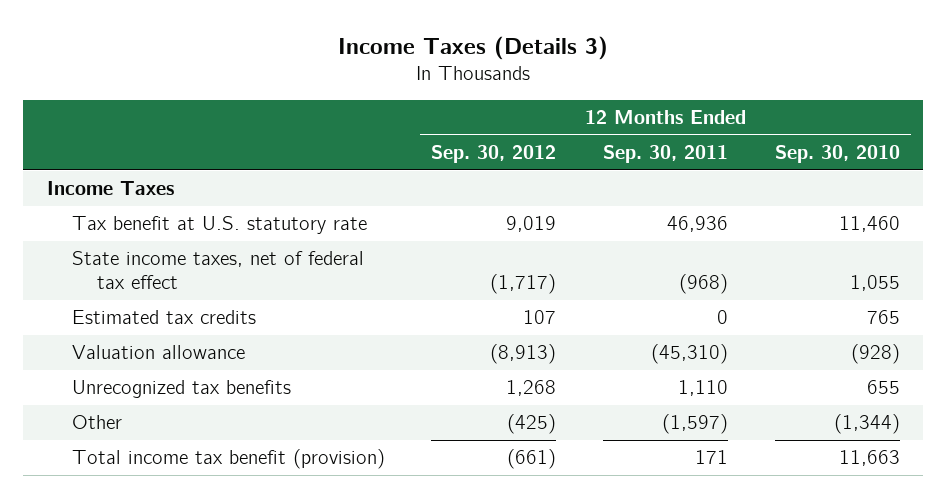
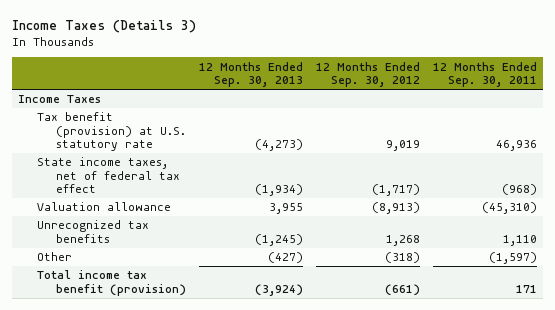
[774,145,900,164] Sep. 30, 2010 -> none
none -> [198,61,303,88] 12 Months Ended Sep. 30, 2013
[71,216,367,235] Tax benefit at U.S. statutory rate -> [36,112,186,152] Tax benefit (provision) at U.S. statutory rate
[71,310,256,325] Estimated tax credits -> none
[507,414,557,435] (425) -> [384,252,420,264] (318)

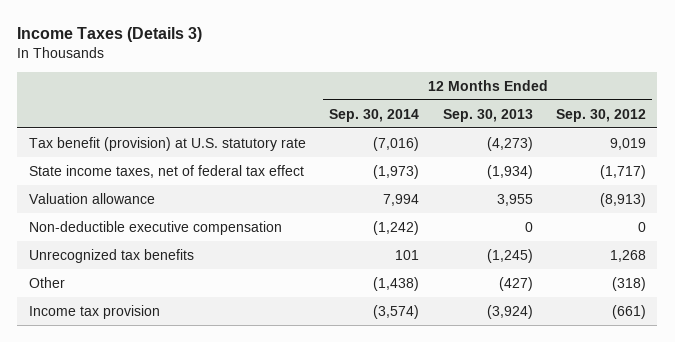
[432,61,537,88] 12 Months Ended Sep. 30, 2011 -> none
none -> [329,108,420,122] Sep. 30, 2014
[18,95,102,104] Income Taxes -> none
none -> [28,220,282,235] Non-deductible executive compensation
[36,270,186,296] Total income tax benefit (provision) -> [28,304,160,319] Income tax provision

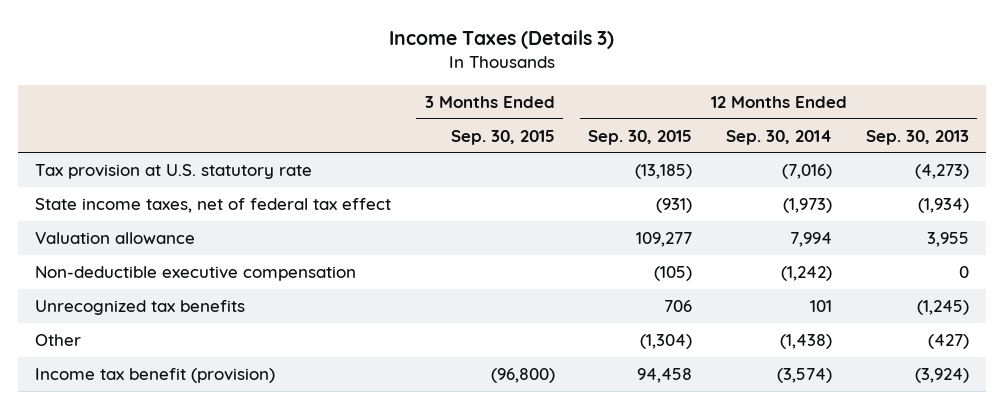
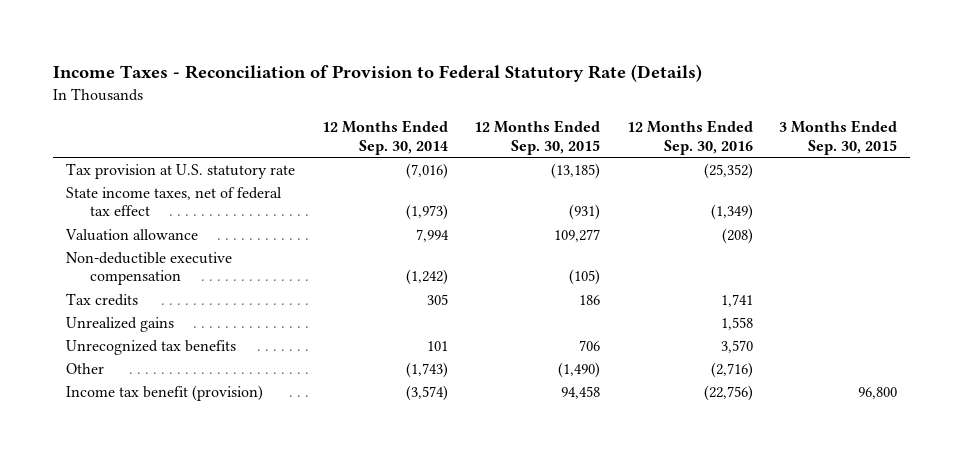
[388,29,614,49] Income Taxes (Details 3) -> [53,63,703,82] Income Taxes - Reconciliation of Provision to Federal Statutory Rate (Details)
[865,129,969,145] Sep. 30, 2013 -> none
none -> [626,120,753,155] 12 Months Ended Sep. 30, 2016
none -> [66,292,139,306] Tax credits
none -> [66,316,175,332] Unrealized gains
[640,334,693,350] (1,304) -> [558,361,601,378] (1,490)
[780,334,833,350] (1,438) -> [405,361,448,378] (1,743)
[490,368,555,384] (96,800) -> [858,386,898,399] 96,800

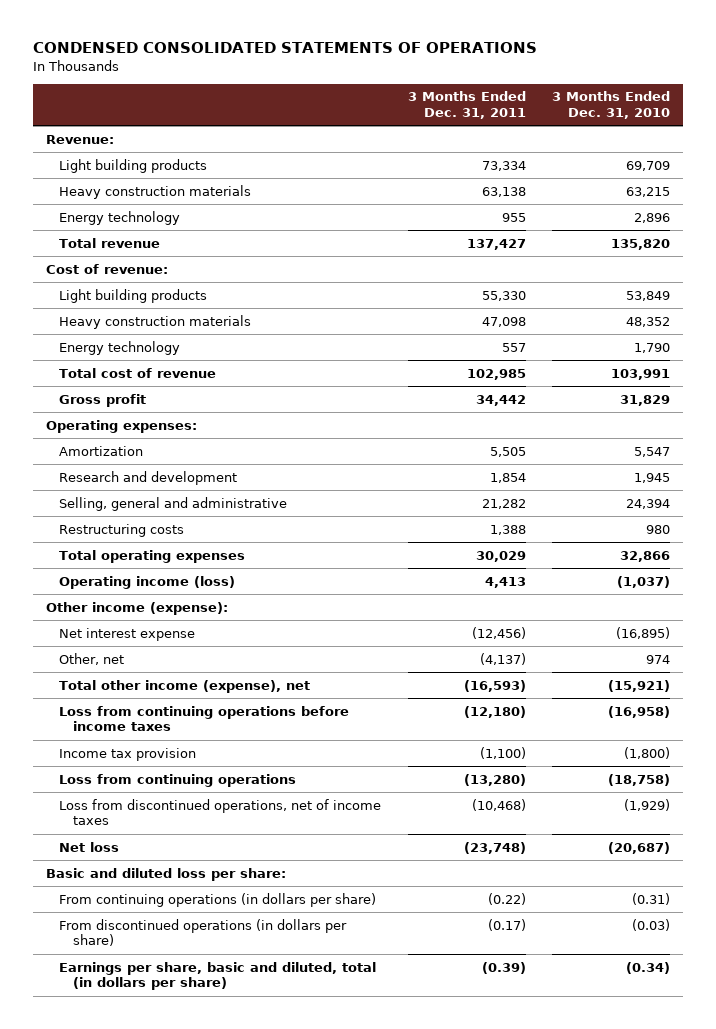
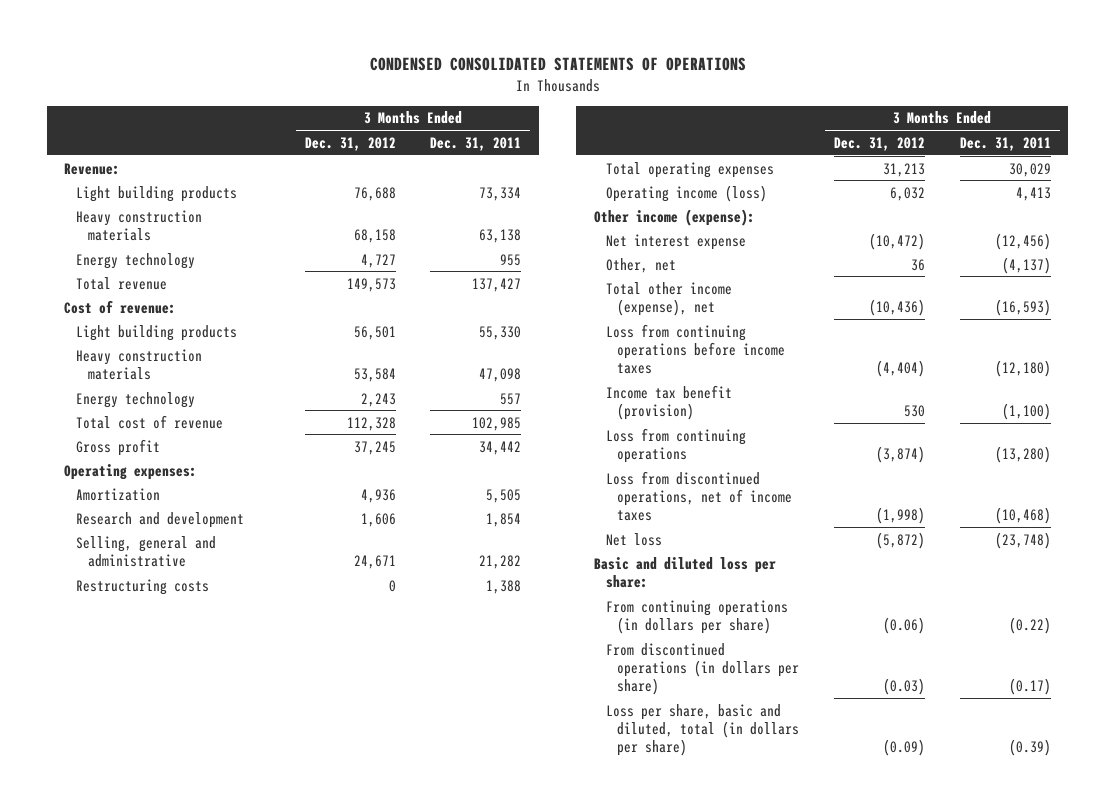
[552,91,671,120] 3 Months Ended Dec. 31, 2010 -> none
none -> [304,136,396,151] Dec. 31, 2012
[59,747,197,761] Income tax provision -> [605,384,732,420] Income tax benefit (provision)
[59,961,377,991] Earnings per share, basic and diluted, total (in dollars per share) -> [605,703,800,757] Loss per share, basic and diluted, total (in dollars per share)

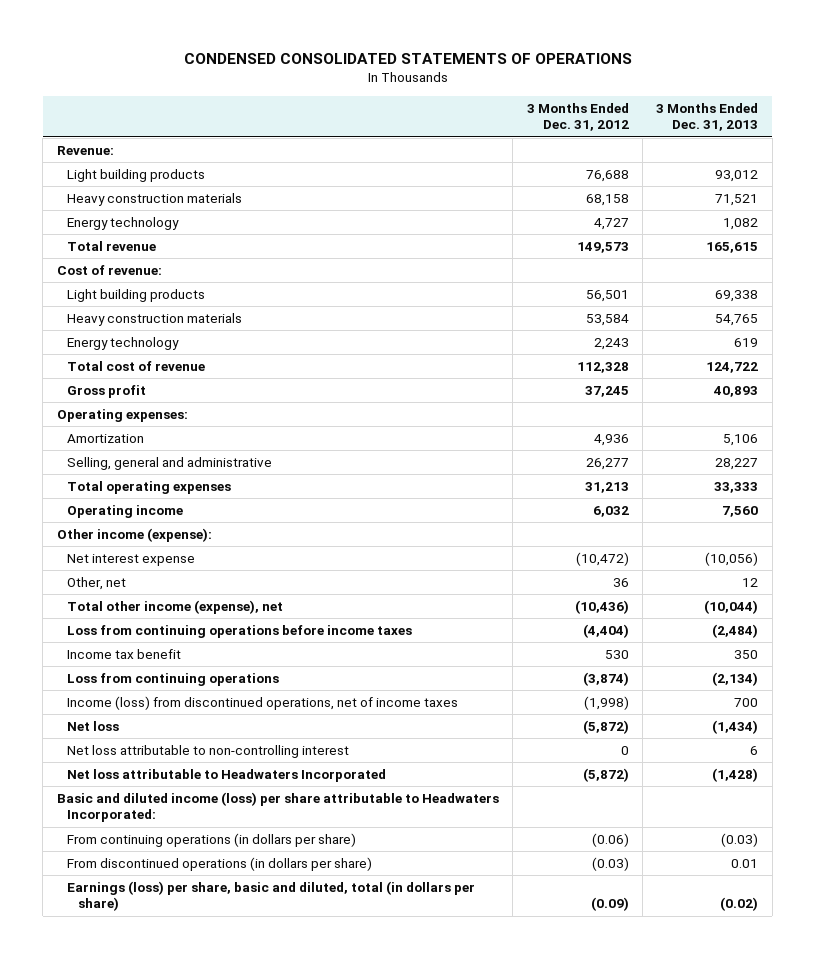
[430,136,522,151] Dec. 31, 2011 -> none
none -> [656,103,759,132] 3 Months Ended Dec. 31, 2013
[76,511,245,528] Research and development -> none
[76,578,210,595] Restructuring costs -> none
[353,554,396,569] 24,671 -> [585,458,629,471] 26,277
[605,184,767,202] Operating income (loss) -> [67,505,184,519] Operating income
[605,384,732,420] Income tax benefit (provision) -> [67,649,182,660] Income tax benefit
[605,470,793,522] Loss from discontinued operations, net of income taxes -> [67,696,459,711] Income (loss) from discontinued operations, net of income taxes
none -> [67,745,350,759] Net loss attributable to non-controlling interest
none -> [67,769,387,783] Net loss attributable to Headwaters Incorporated
[593,556,776,588] Basic and diluted loss per share: -> [56,792,499,823] Basic and diluted income (loss) per share attributable to Headwaters Incorporated:
[605,703,800,757] Loss per share, basic and diluted, total (in dollars per share) -> [67,881,476,912] Earnings (loss) per share, basic and diluted, total (in dollars per share)

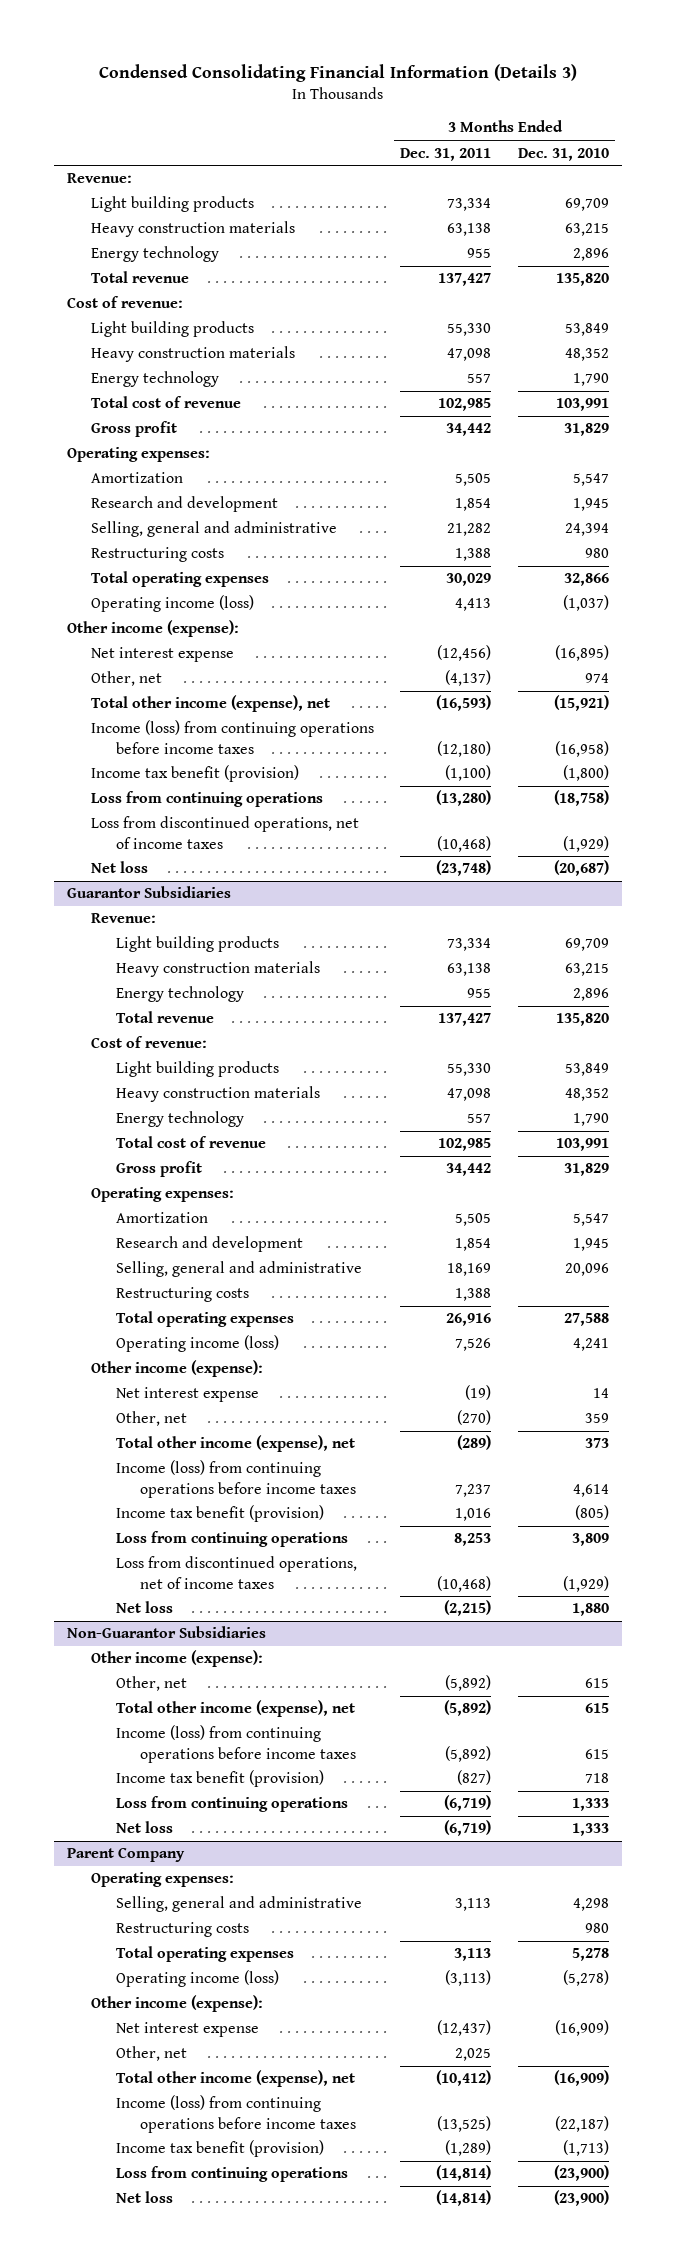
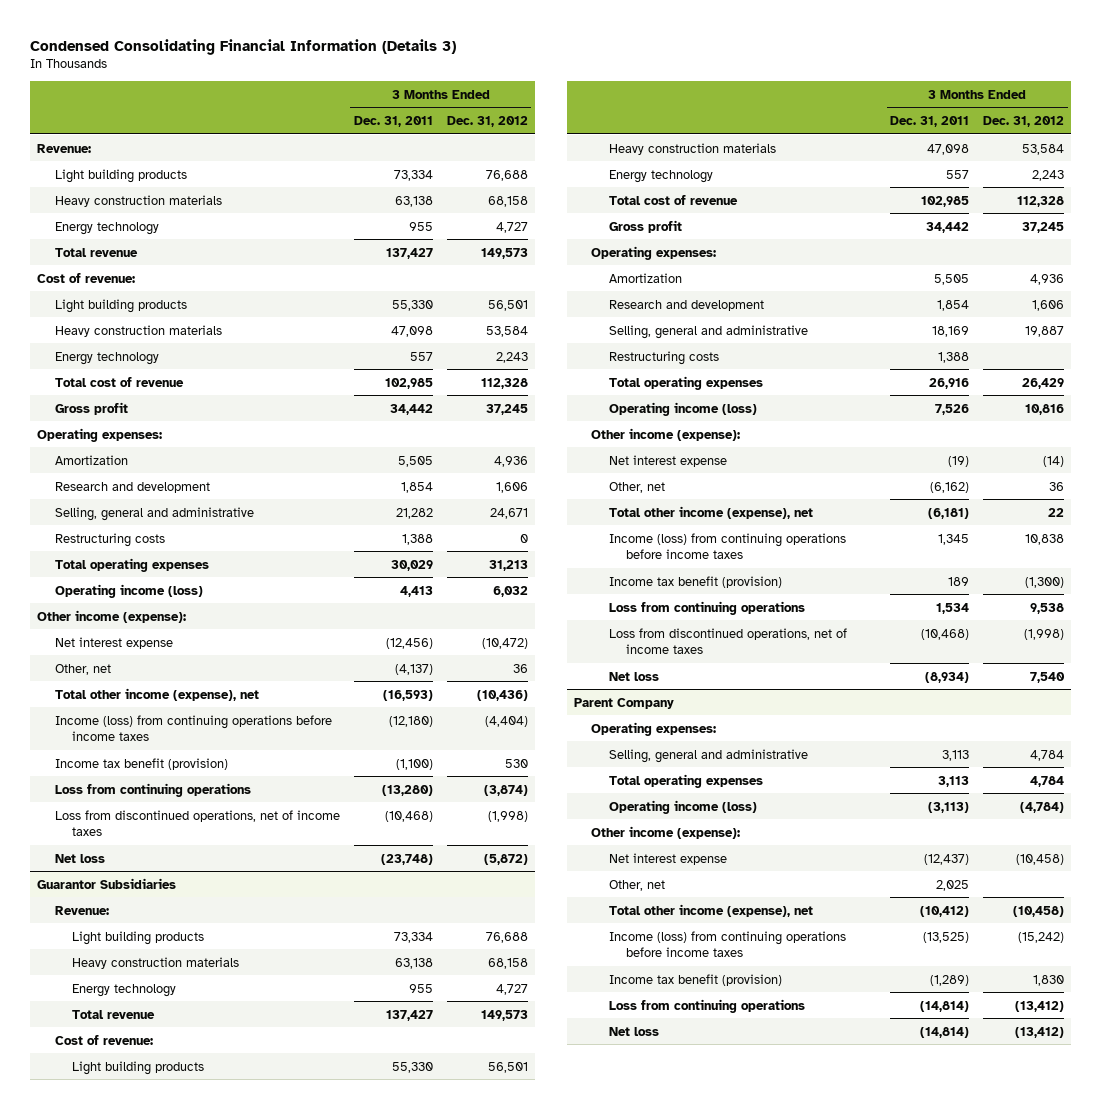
[517,147,609,161] Dec. 31, 2010 -> none
none -> [446,116,528,128] Dec. 31, 2012
[457,1410,492,1426] (270) -> [930,481,970,493] (6,162)
[457,1435,492,1451] (289) -> [928,507,970,519] (6,181)
[455,1483,492,1497] 7,237 -> [938,533,970,545] 1,345
[455,1508,492,1522] 1,016 -> [948,576,970,586] 189
[454,1533,492,1547] 8,253 -> [936,602,970,614] 1,534
[66,1626,266,1639] Non-Guarantor Subsidiaries -> none
[91,1650,264,1668] Other income (expense): -> none
[115,1676,187,1692] Other, net -> none
[115,1700,355,1718] Total other income (expense), net -> none
[115,1725,357,1763] Income (loss) from continuing operations before income taxes -> none
[115,1770,324,1788] Income tax benefit (provision) -> none
[115,1796,348,1813] Loss from continuing operations -> none
[115,1821,173,1834] Net loss -> none
[444,1600,492,1617] (2,215) -> [925,671,970,683] (8,934)
[115,1922,249,1938] Restructuring costs -> none

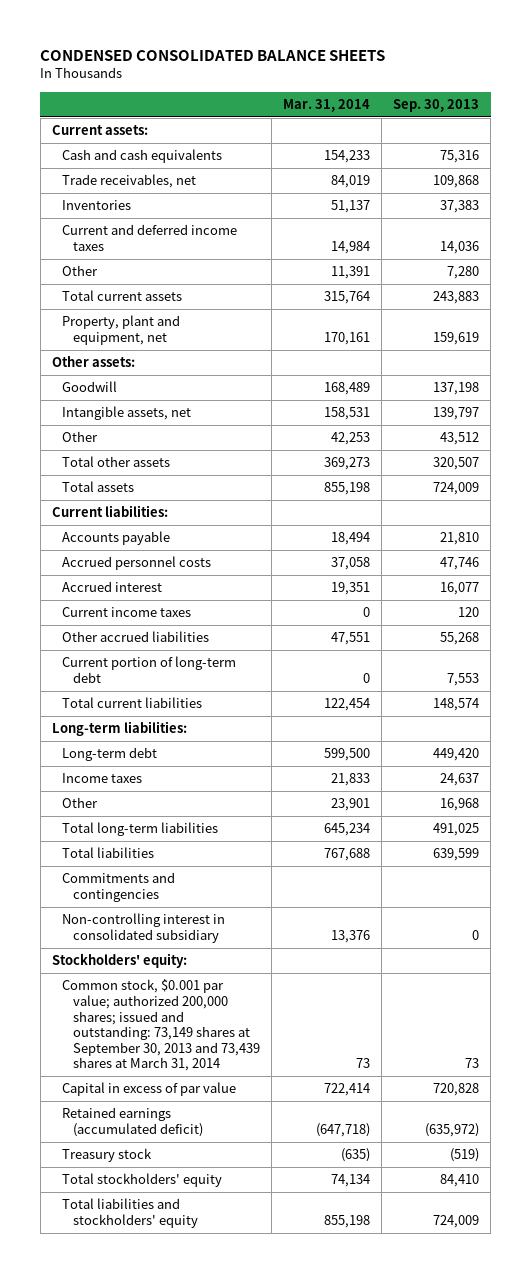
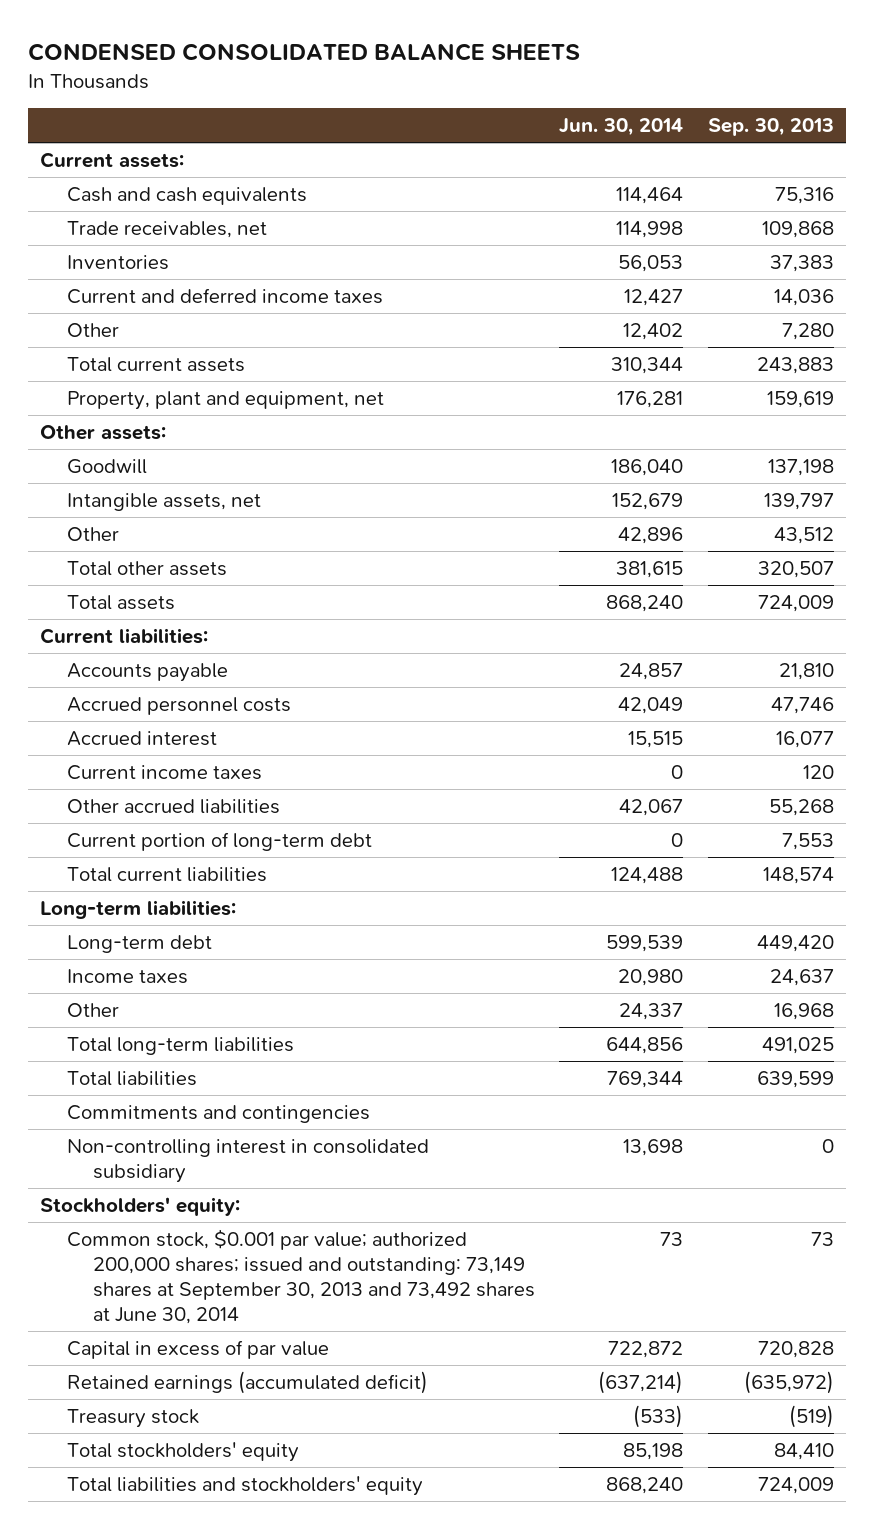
[283,99,371,113] Mar. 31, 2014 -> none
none -> [559,118,684,137] Jun. 30, 2014
[62,979,260,1072] Common stock, $0.001 par value; authorized 200,000 shares; issued and outstanding: 73,149 shares at September 30, 2013 and 73,439 shares at March 31, 2014 -> [66,1228,536,1324] Common stock, $0.001 par value; authorized 200,000 shares; issued and outstanding: 73,149 shares at September 30, 2013 and 73,492 shares at June 30, 2014

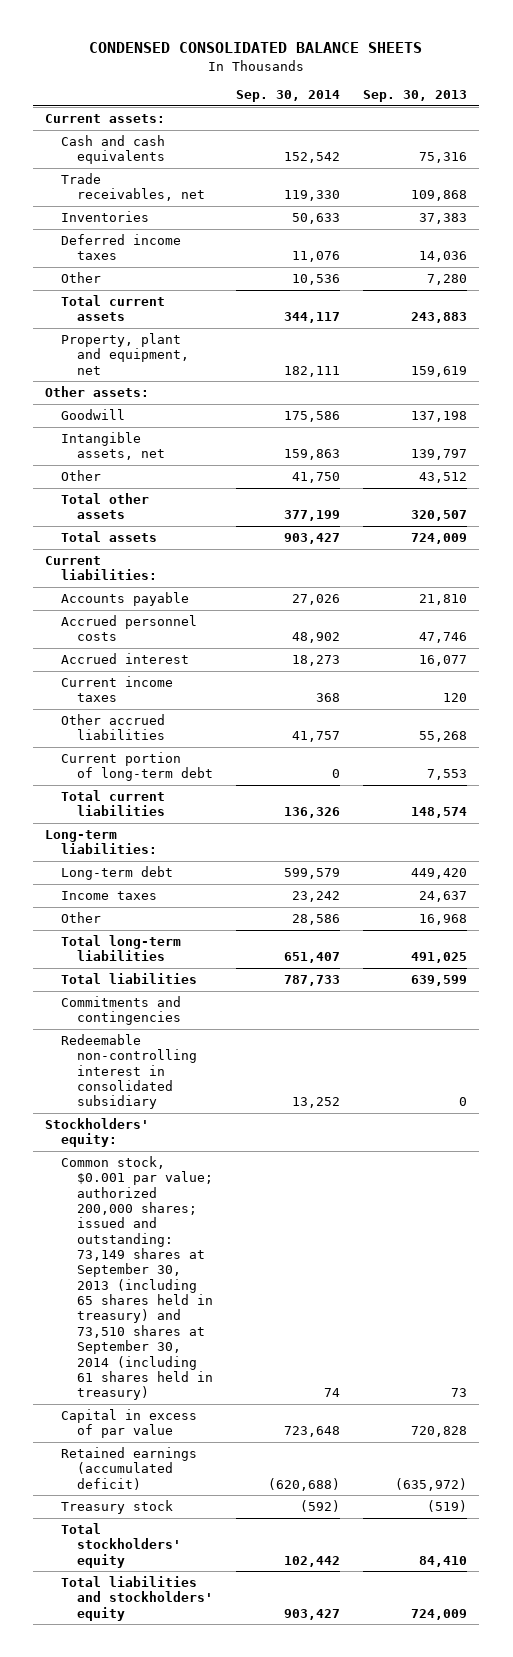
[559,118,684,137] Jun. 30, 2014 -> none
none -> [235,90,340,103] Sep. 30, 2014
[66,287,383,304] Current and deferred income taxes -> [60,233,181,261] Deferred income taxes
[66,1138,429,1183] Non-controlling interest in consolidated subsidiary -> [60,1033,197,1110] Redeemable non-controlling interest in consolidated subsidiary
[66,1228,536,1324] Common stock, $0.001 par value; authorized 200,000 shares; issued and outstanding: 73,149 shares at September 30, 2013 and 73,492 shares at June 30, 2014 -> [60,1155,213,1401] Common stock, $0.001 par value; authorized 200,000 shares; issued and outstanding: 73,149 shares at September 30, 2013 (including 65 shares held in treasury) and 73,510 shares at September 30, 2014 (including 61 shares held in treasury)

